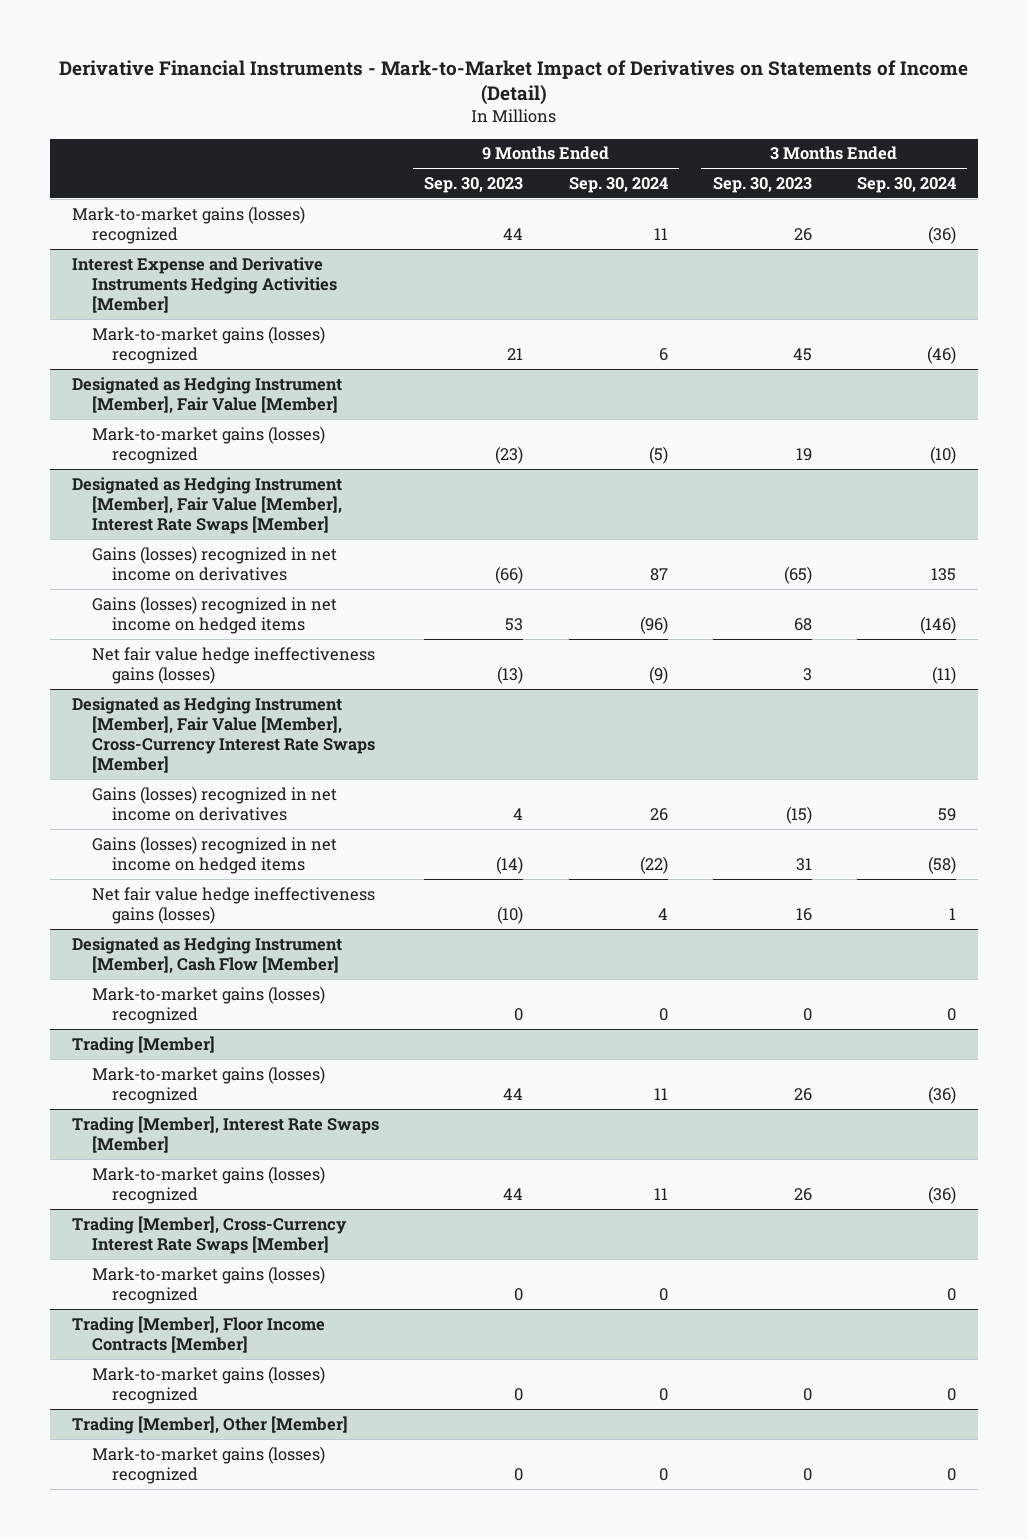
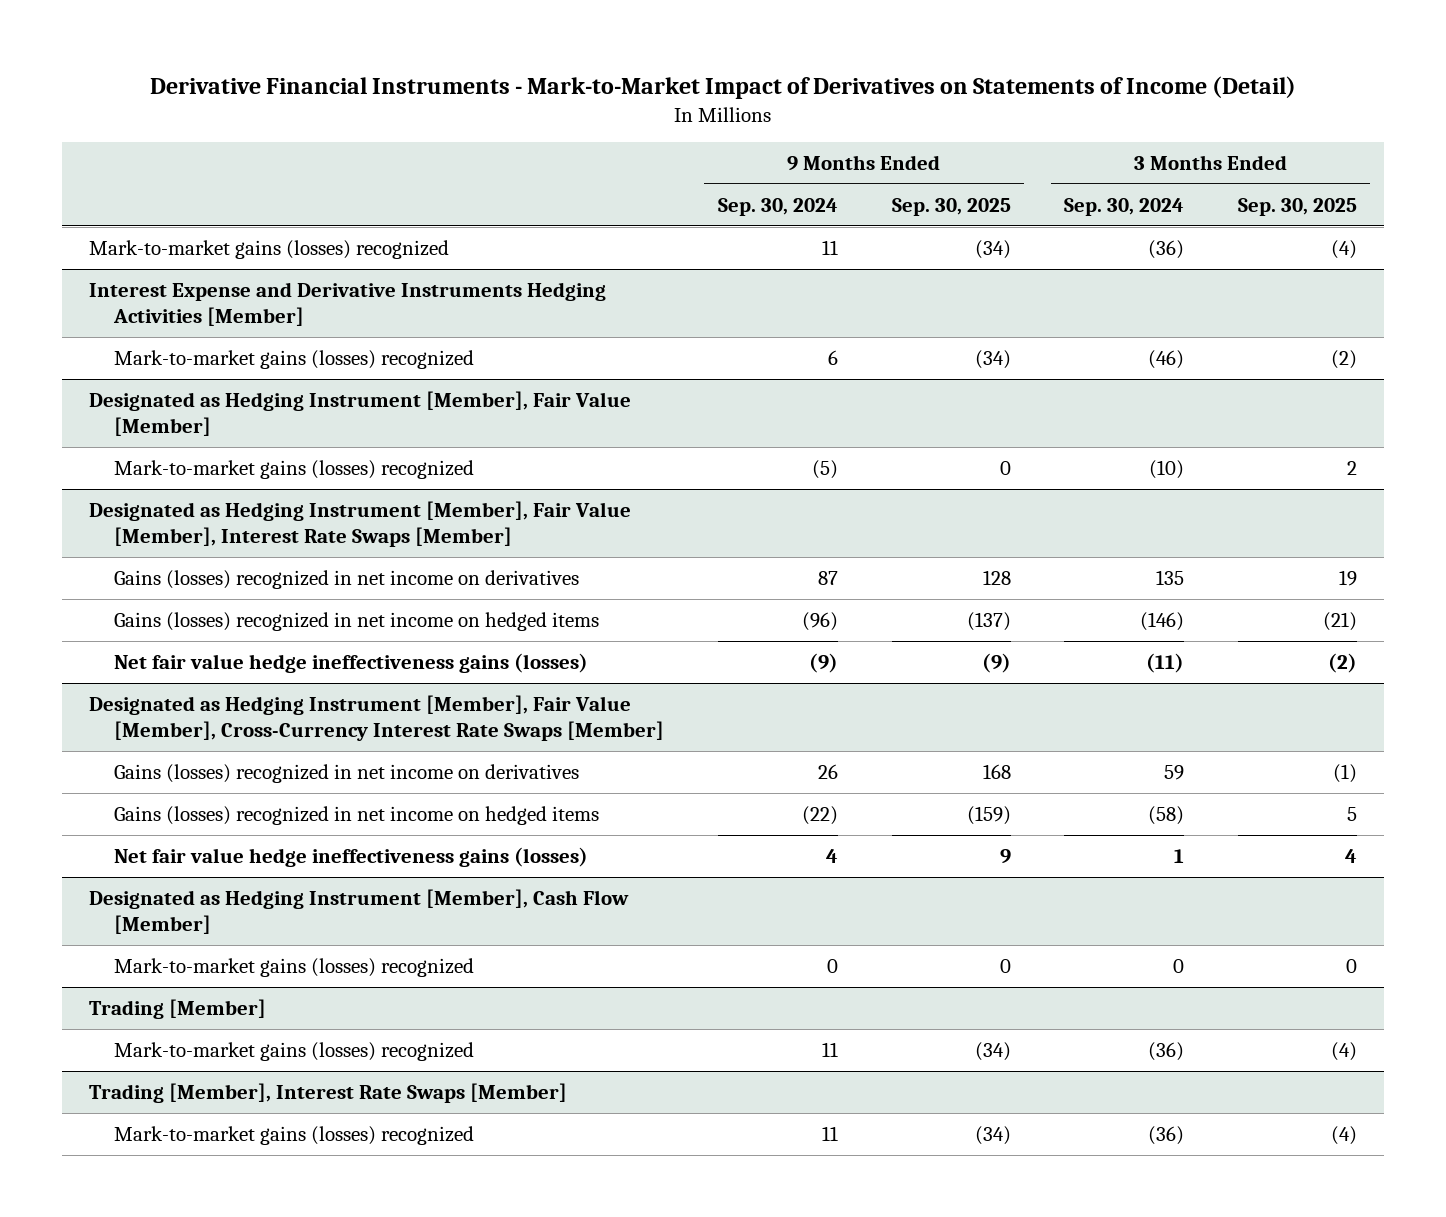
[424,176,524,193] Sep. 30, 2023 -> none
[712,176,812,193] Sep. 30, 2023 -> none
none -> [891,197,1011,216] Sep. 30, 2025
none -> [1238,197,1358,216] Sep. 30, 2025
[72,1215,348,1254] Trading [Member], Cross-Currency Interest Rate Swaps [Member] -> none
[92,1265,326,1304] Mark-to-market gains (losses) recognized -> none
[72,1315,326,1353] Trading [Member], Floor Income Contracts [Member] -> none
[92,1365,326,1404] Mark-to-market gains (losses) recognized -> none
[72,1415,349,1434] Trading [Member], Other [Member] -> none
[92,1445,326,1484] Mark-to-market gains (losses) recognized -> none

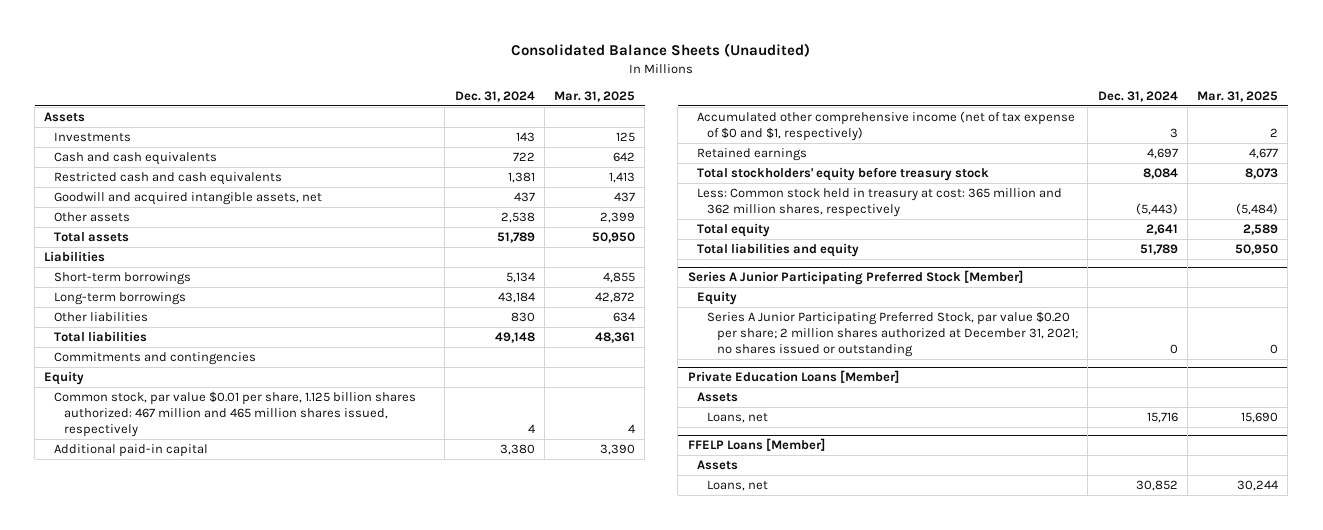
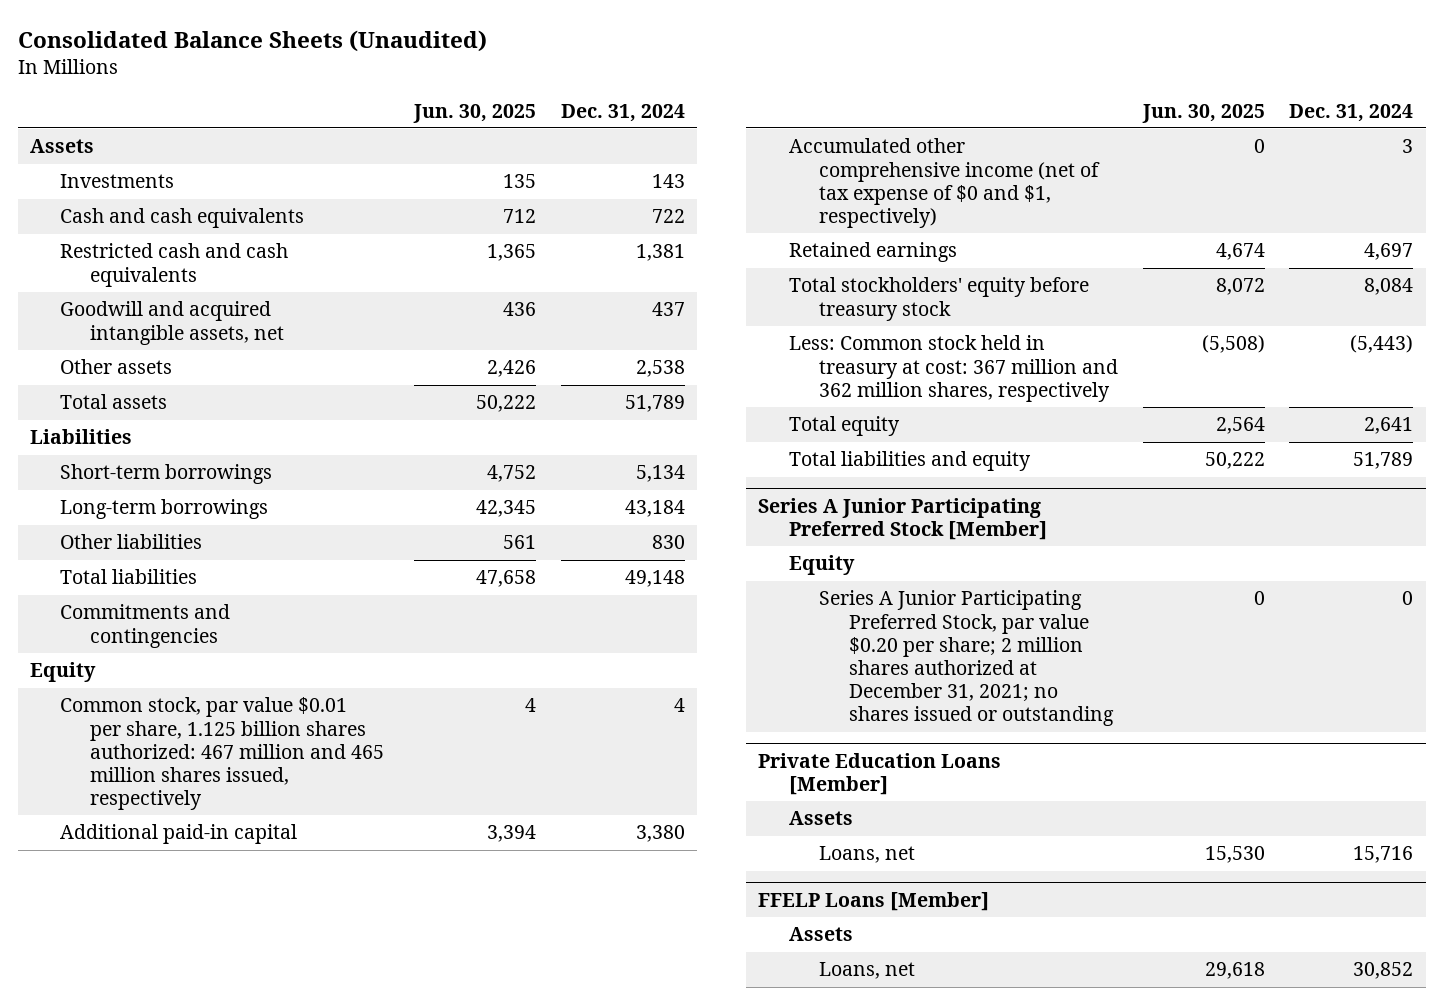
[554,90,636,102] Mar. 31, 2025 -> none
none -> [413,103,537,123] Jun. 30, 2025
[697,187,1063,218] Less: Common stock held in treasury at cost: 365 million and 362 million shares, respectively -> [788,335,1118,402] Less: Common stock held in treasury at cost: 367 million and 362 million shares, respectively

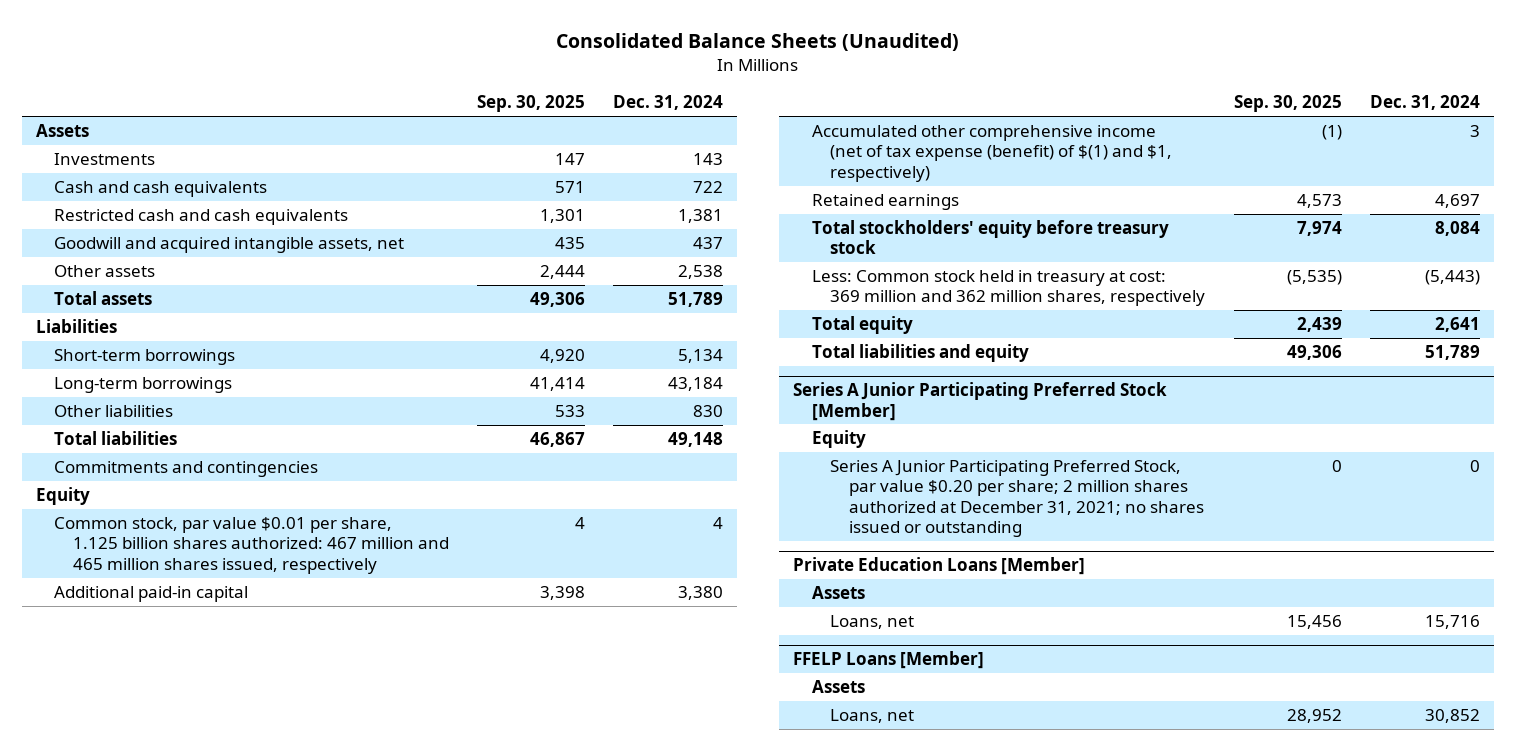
[413,103,537,123] Jun. 30, 2025 -> none
none -> [476,95,585,113] Sep. 30, 2025
[788,138,1100,228] Accumulated other comprehensive income (net of tax expense of $0 and $1, respectively) -> [811,125,1173,182] Accumulated other comprehensive income (net of tax expense (benefit) of $(1) and $1, respectively)
[788,335,1118,402] Less: Common stock held in treasury at cost: 367 million and 362 million shares, respectively -> [811,270,1206,307] Less: Common stock held in treasury at cost: 369 million and 362 million shares, respectively

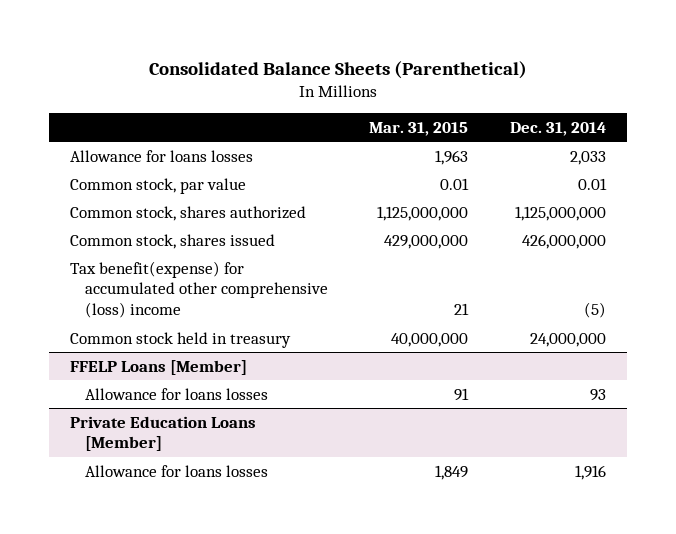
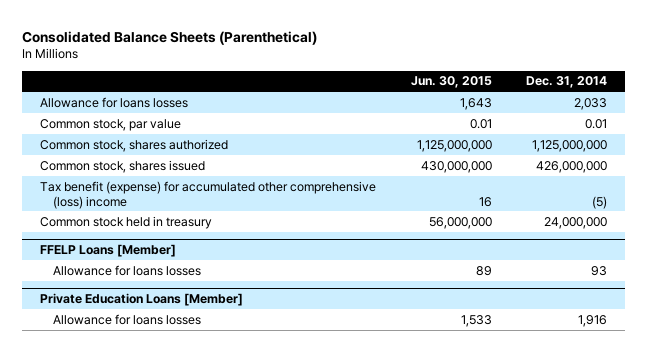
[369,121,469,136] Mar. 31, 2015 -> none
none -> [410,76,492,89] Jun. 30, 2015
[69,260,328,319] Tax benefit(expense) for accumulated other comprehensive (loss) income -> [39,180,376,209] Tax benefit (expense) for accumulated other comprehensive (loss) income

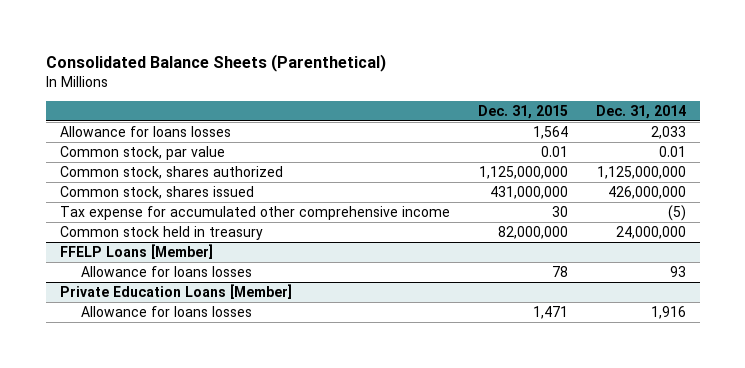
[410,76,492,89] Jun. 30, 2015 -> none
none -> [477,104,568,119] Dec. 31, 2015
[39,180,376,209] Tax benefit (expense) for accumulated other comprehensive (loss) income -> [59,206,450,221] Tax expense for accumulated other comprehensive income

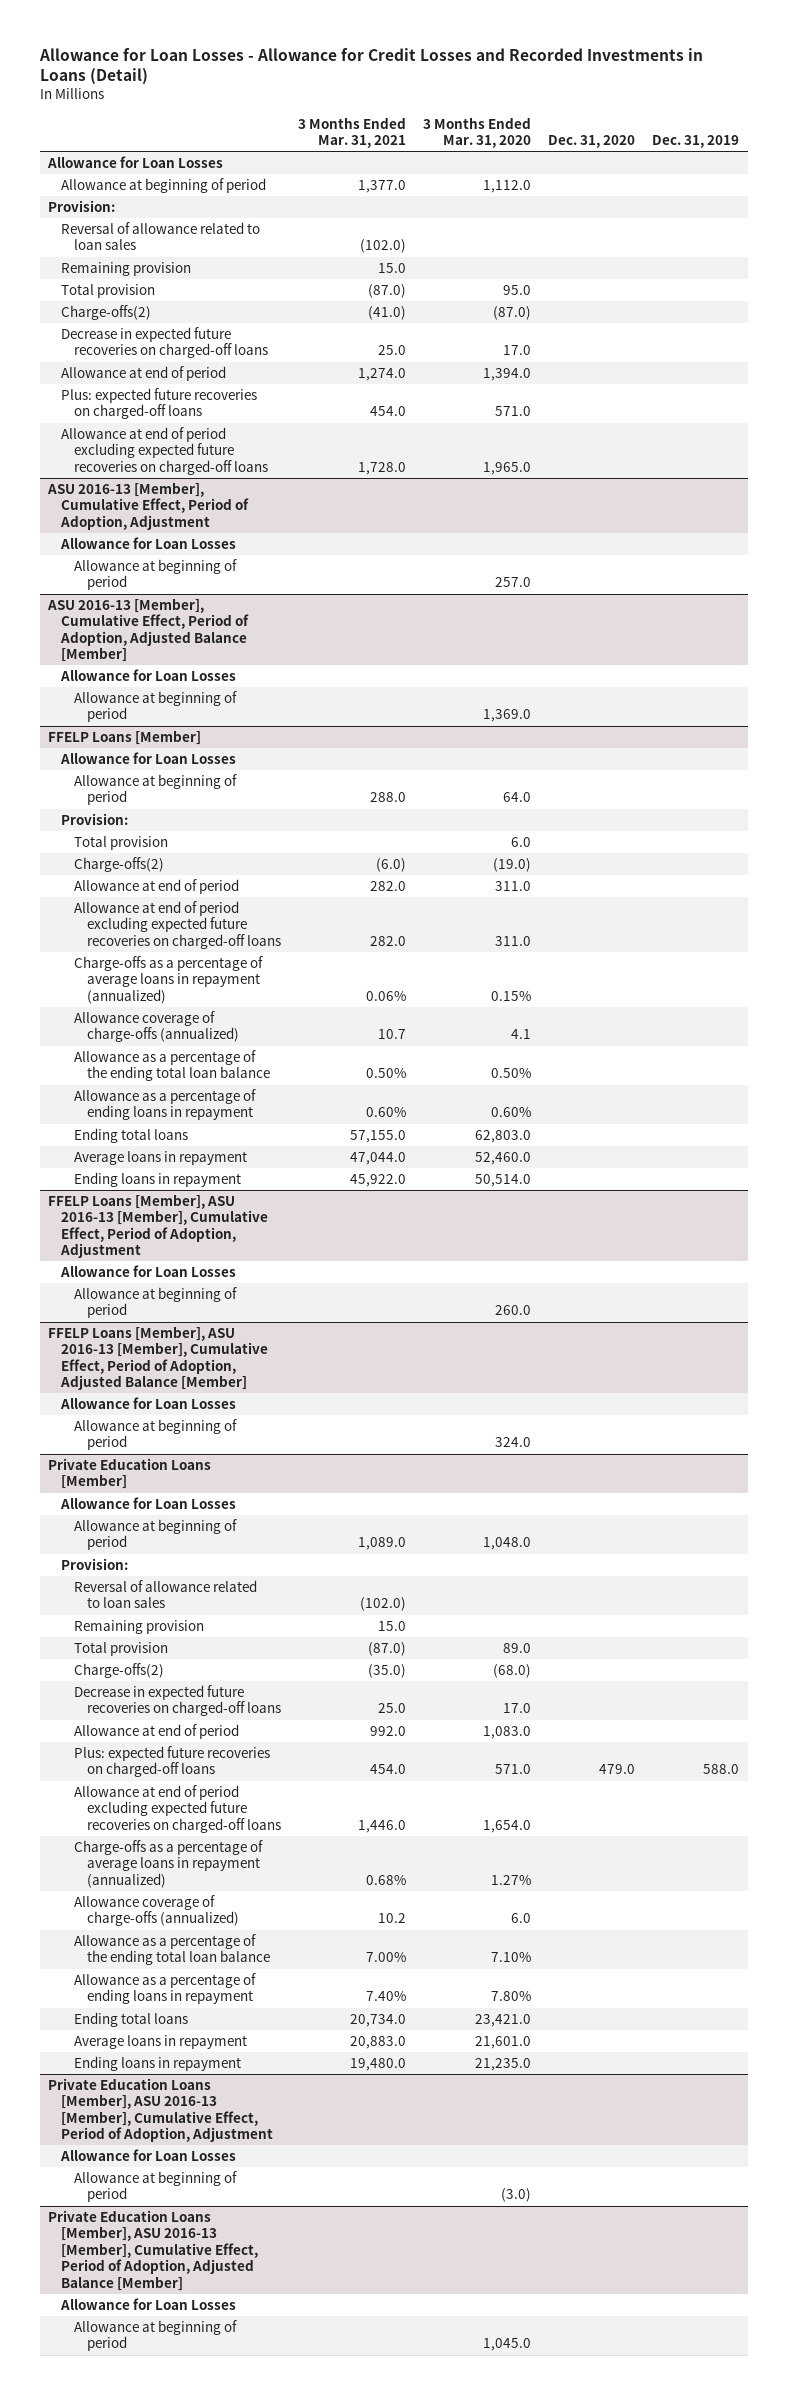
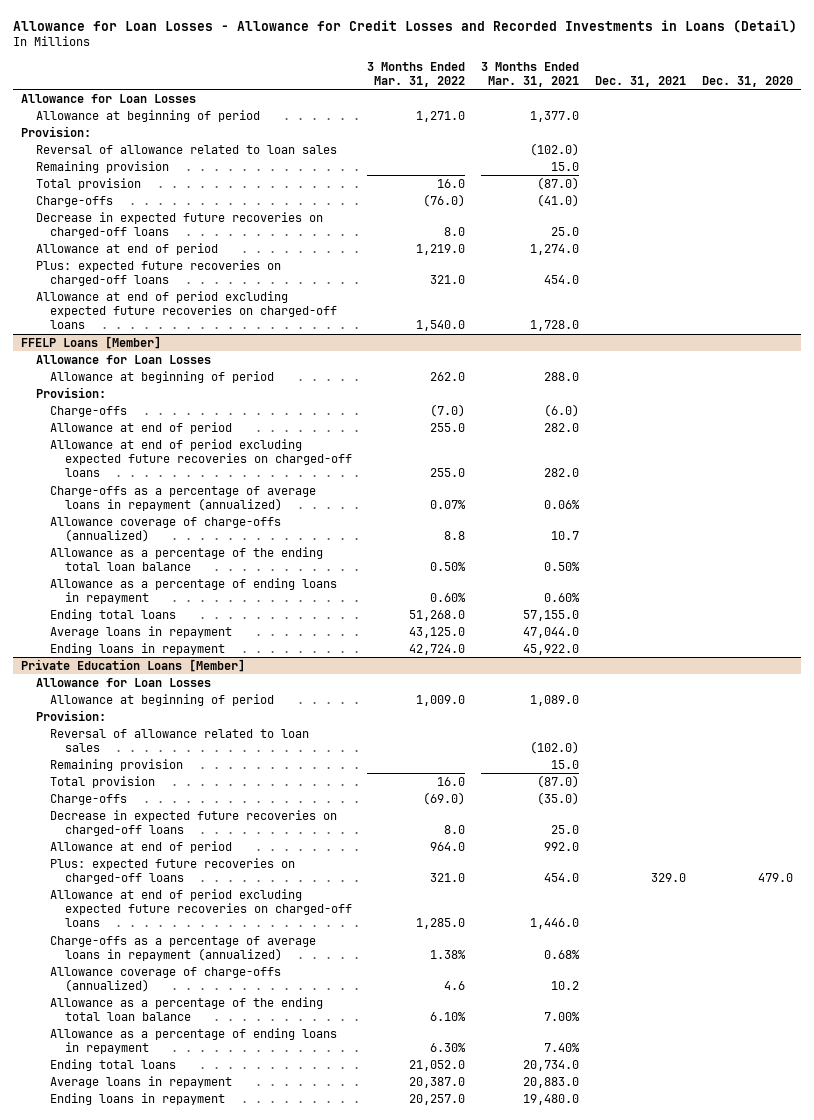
[422,116,531,148] 3 Months Ended Mar. 31, 2020 -> none
[652,134,740,148] Dec. 31, 2019 -> none
none -> [367,61,466,87] 3 Months Ended Mar. 31, 2022
none -> [595,75,687,87] Dec. 31, 2021
[61,305,152,321] Charge-offs(2) -> [35,195,113,207] Charge-offs
[47,482,250,530] ASU 2016-13 [Member], Cumulative Effect, Period of Adoption, Adjustment -> none
[60,537,237,550] Allowance for Loan Losses -> none
[73,559,237,591] Allowance at beginning of period -> none
[47,598,250,663] ASU 2016-13 [Member], Cumulative Effect, Period of Adoption, Adjusted Balance [Member] -> none
[60,669,237,682] Allowance for Loan Losses -> none
[73,691,237,723] Allowance at beginning of period -> none
[73,836,168,851] Total provision -> none
[73,857,164,873] Charge-offs(2) -> [50,405,128,417] Charge-offs
[48,1194,269,1259] FFELP Loans [Member], ASU 2016-13 [Member], Cumulative Effect, Period of Adoption, Adjustment -> none
[60,1265,237,1278] Allowance for Loan Losses -> none
[73,1287,237,1319] Allowance at beginning of period -> none
[48,1326,269,1391] FFELP Loans [Member], ASU 2016-13 [Member], Cumulative Effect, Period of Adoption, Adjusted Balance [Member] -> none
[60,1397,237,1410] Allowance for Loan Losses -> none
[73,1419,237,1451] Allowance at beginning of period -> none
[73,1663,164,1679] Charge-offs(2) -> [50,793,128,805] Charge-offs
[48,2078,274,2143] Private Education Loans [Member], ASU 2016-13 [Member], Cumulative Effect, Period of Adoption, Adjustment -> none
[60,2149,237,2162] Allowance for Loan Losses -> none
[73,2171,237,2203] Allowance at beginning of period -> none
[48,2210,259,2291] Private Education Loans [Member], ASU 2016-13 [Member], Cumulative Effect, Period of Adoption, Adjusted Balance [Member] -> none
[60,2298,237,2311] Allowance for Loan Losses -> none
[73,2320,237,2352] Allowance at beginning of period -> none

